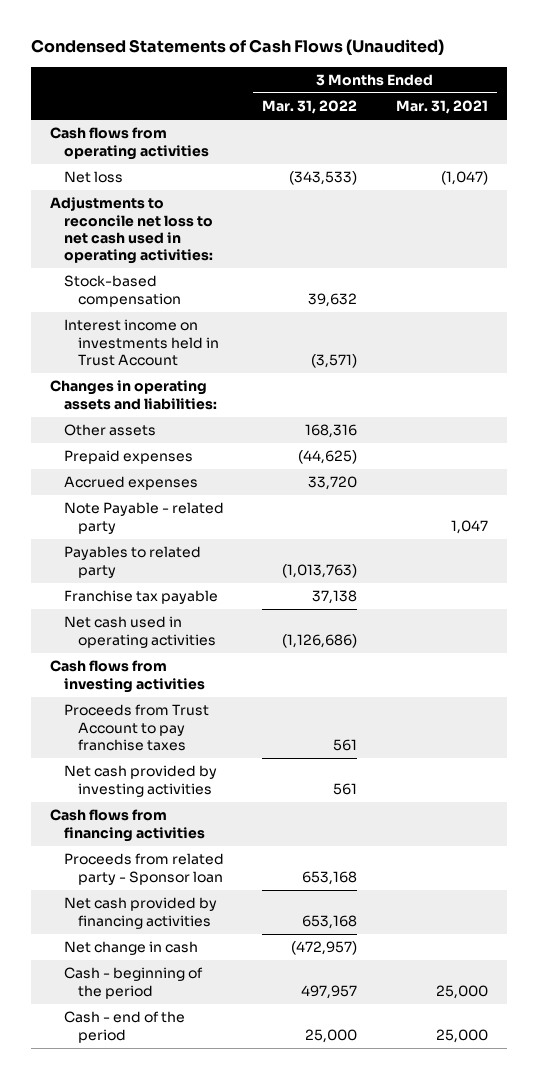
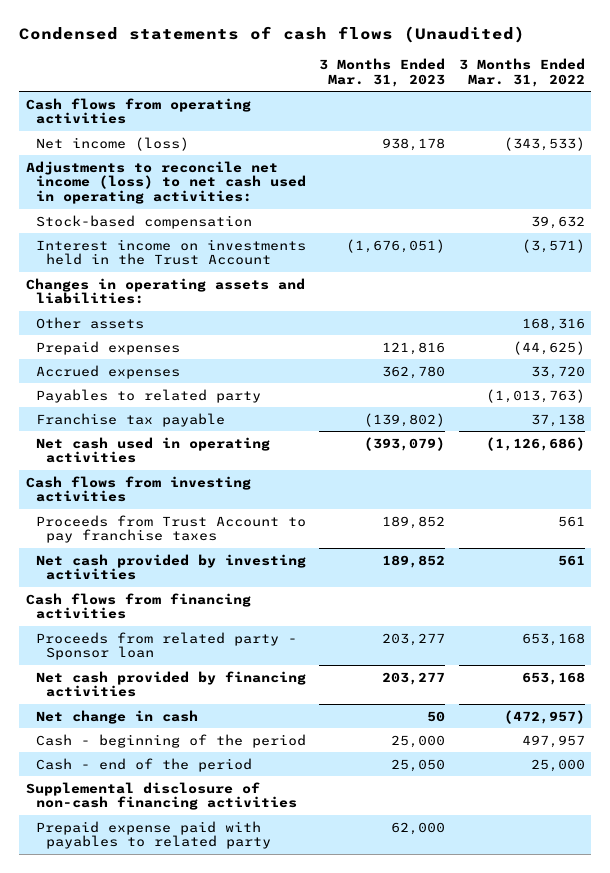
[30,39,444,56] Condensed Statements of Cash Flows (Unaudited) -> [19,26,526,44] Condensed statements of cash flows (Unaudited)
[395,100,488,115] Mar. 31, 2021 -> none
none -> [319,57,446,87] 3 Months Ended Mar. 31, 2023
[63,171,123,184] Net loss -> [35,136,189,151] Net income (loss)
[49,197,213,265] Adjustments to reconcile net loss to net cash used in operating activities: -> [25,160,306,205] Adjustments to reconcile net income (loss) to net cash used in operating activities:
[63,319,220,366] Interest income on investments held in Trust Account -> [35,238,306,266] Interest income on investments held in the Trust Account
[63,502,224,534] Note Payable - related party -> none
none -> [25,781,297,811] Supplemental disclosure of non-cash financing activities
none -> [35,820,272,850] Prepaid expense paid with payables to related party

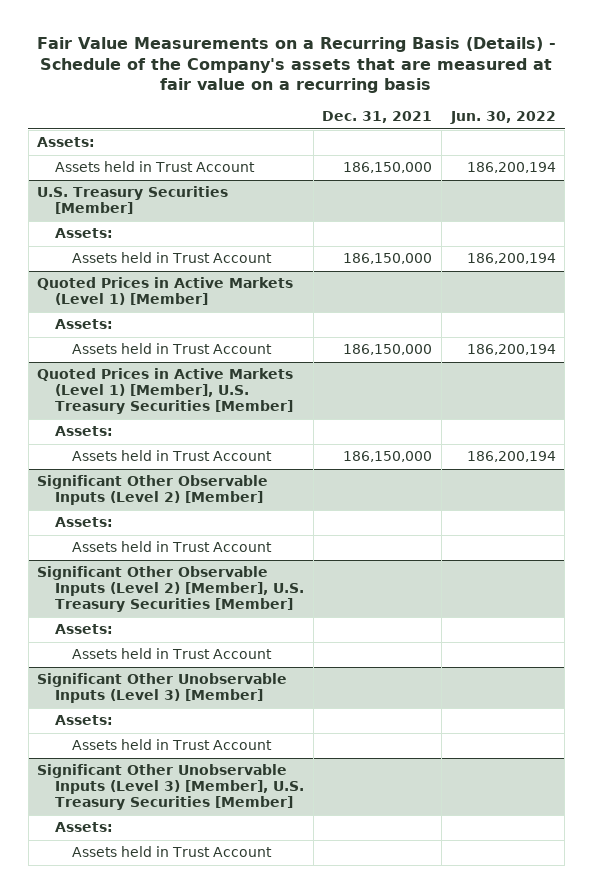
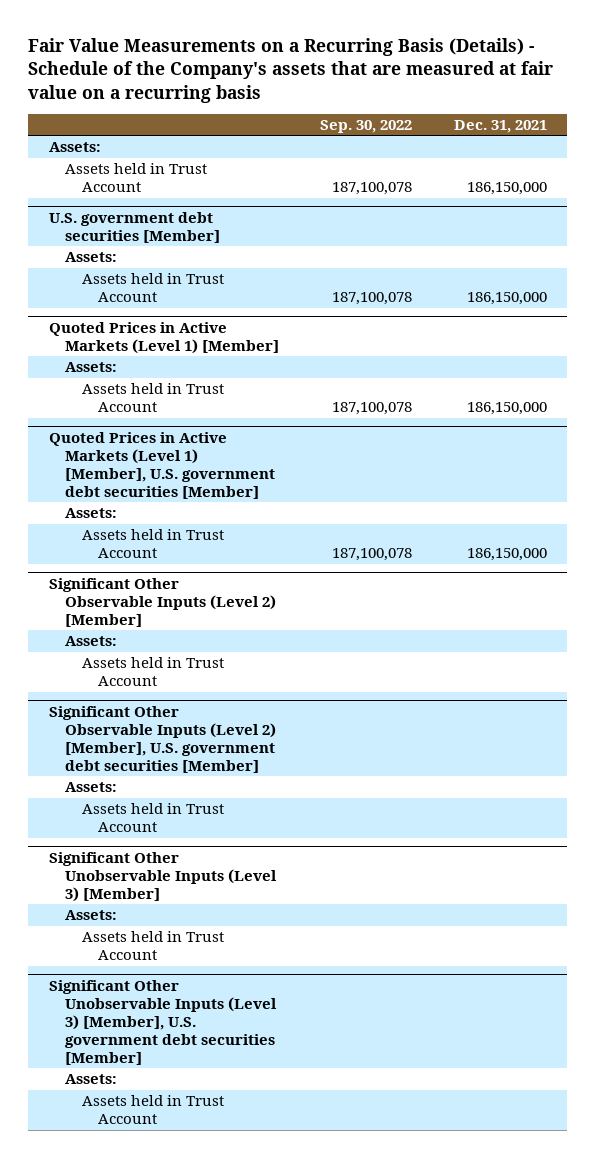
[449,111,556,125] Jun. 30, 2022 -> none
none -> [320,120,413,134] Sep. 30, 2022
[37,186,229,215] U.S. Treasury Securities [Member] -> [48,212,221,244] U.S. government debt securities [Member]
[37,368,294,415] Quoted Prices in Active Markets (Level 1) [Member], U.S. Treasury Securities [Member] -> [48,432,276,499] Quoted Prices in Active Markets (Level 1) [Member], U.S. government debt securities [Member]
[37,566,304,613] Significant Other Observable Inputs (Level 2) [Member], U.S. Treasury Securities [Member] -> [48,706,277,773] Significant Other Observable Inputs (Level 2) [Member], U.S. government debt securities [Member]
[37,764,304,811] Significant Other Unobservable Inputs (Level 3) [Member], U.S. Treasury Securities [Member] -> [48,980,278,1065] Significant Other Unobservable Inputs (Level 3) [Member], U.S. government debt securities [Member]

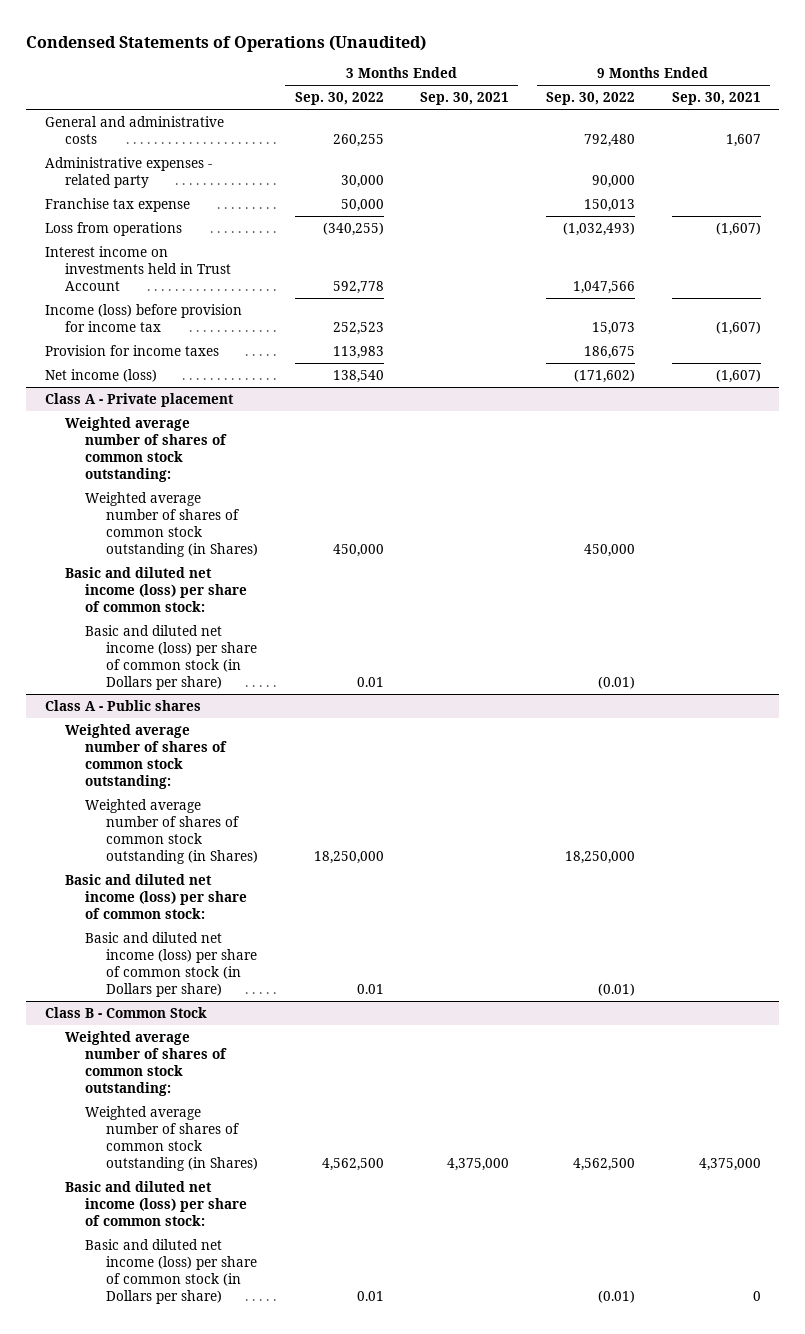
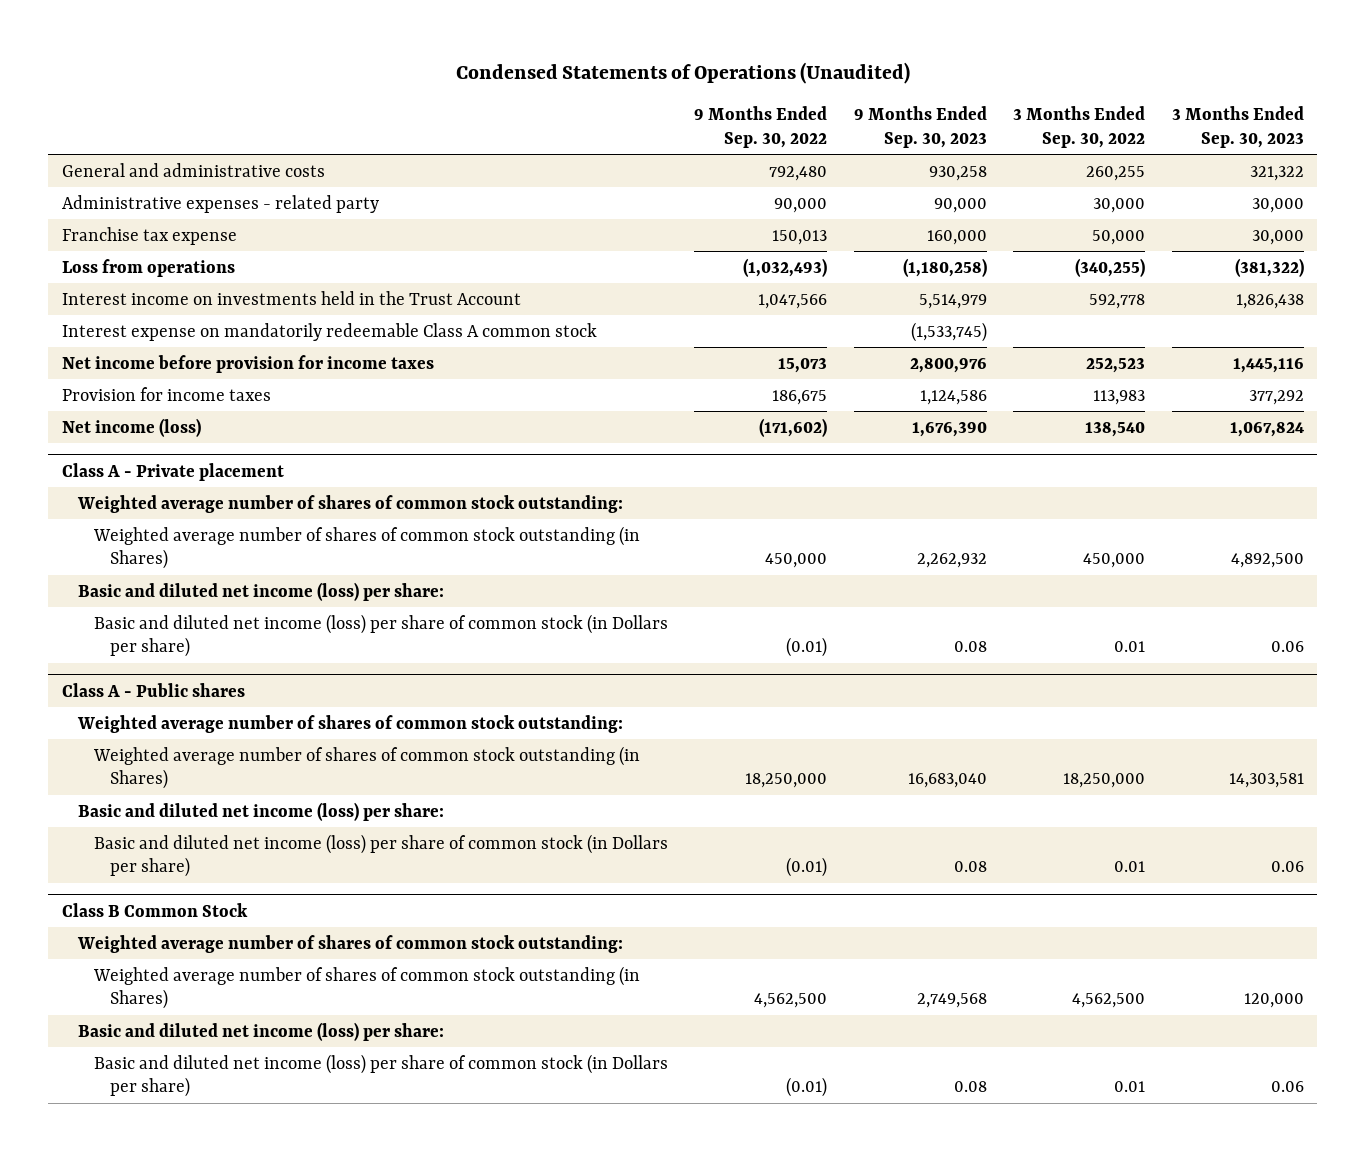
[420,92,510,106] Sep. 30, 2021 -> none
[671,92,761,106] Sep. 30, 2021 -> none
none -> [853,105,987,148] 9 Months Ended Sep. 30, 2023
none -> [1171,105,1304,148] 3 Months Ended Sep. 30, 2023
[44,245,231,291] Interest income on investments held in Trust Account -> [61,290,521,305] Interest income on investments held in the Trust Account
none -> [61,322,597,341] Interest expense on mandatorily redeemable Class A common stock
[44,303,242,332] Income (loss) before provision for income tax -> [61,354,434,373] Net income before provision for income taxes
[64,566,248,612] Basic and diluted net income (loss) per share of common stock: -> [77,581,444,601] Basic and diluted net income (loss) per share:
[64,873,248,919] Basic and diluted net income (loss) per share of common stock: -> [77,801,444,821] Basic and diluted net income (loss) per share:
[44,1006,207,1018] Class B - Common Stock -> [61,902,248,917] Class B Common Stock
[64,1180,248,1226] Basic and diluted net income (loss) per share of common stock: -> [77,1021,444,1041] Basic and diluted net income (loss) per share:

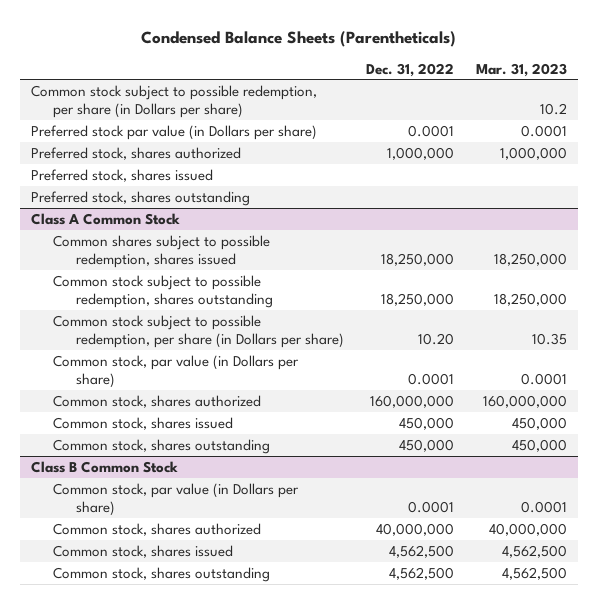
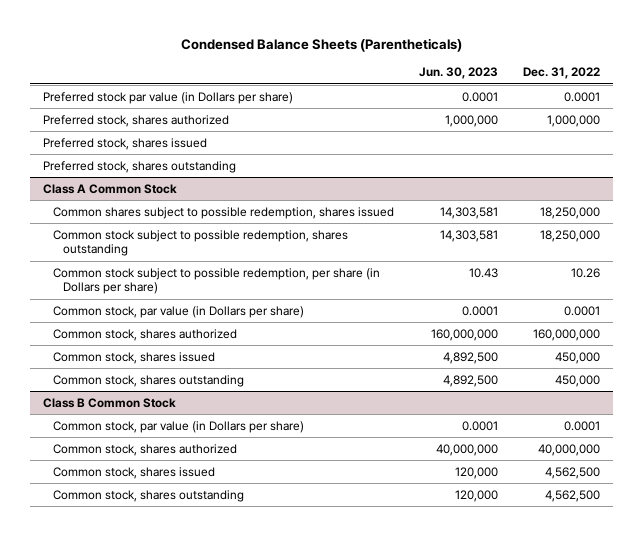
[476,62,568,77] Mar. 31, 2023 -> none
none -> [419,67,499,80] Jun. 30, 2023
[31,84,318,118] Common stock subject to possible redemption, per share (in Dollars per share) -> none
[417,332,454,345] 10.20 -> [571,267,601,278] 10.26

